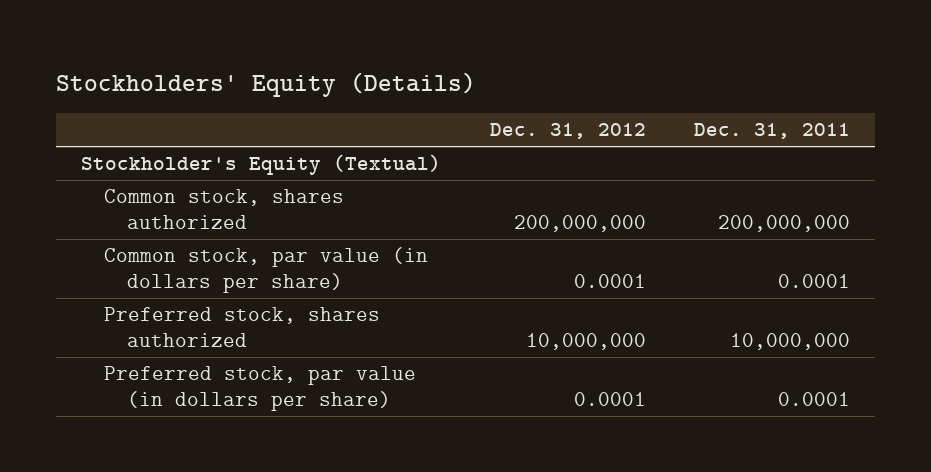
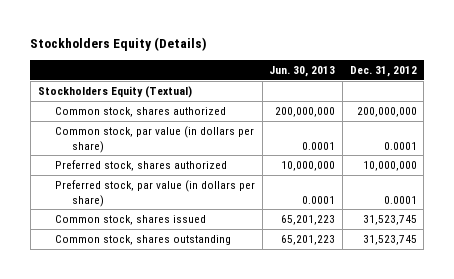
[56,71,477,97] Stockholders' Equity (Details) -> [30,37,208,52] Stockholders Equity (Details)
[694,123,851,140] Dec. 31, 2011 -> none
none -> [269,65,336,77] Jun. 30, 2013
[80,154,441,176] Stockholder's Equity (Textual) -> [37,85,192,98] Stockholders Equity (Textual)
none -> [54,214,206,225] Common stock, shares issued
none -> [54,234,231,245] Common stock, shares outstanding

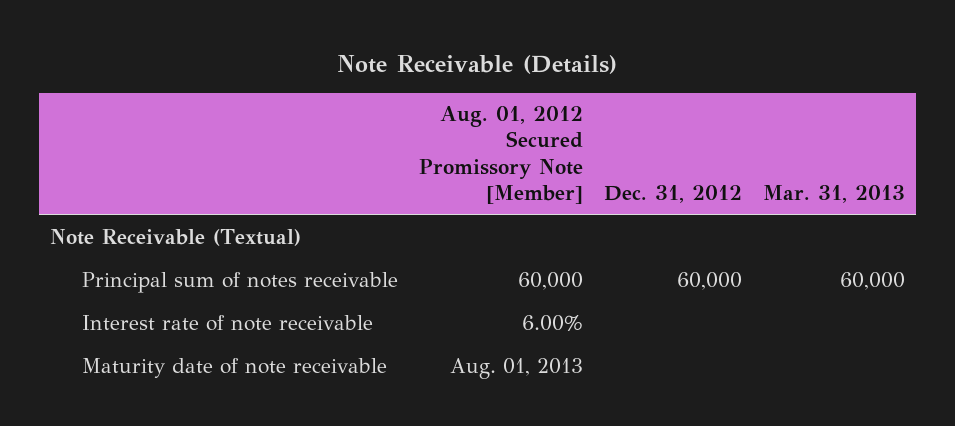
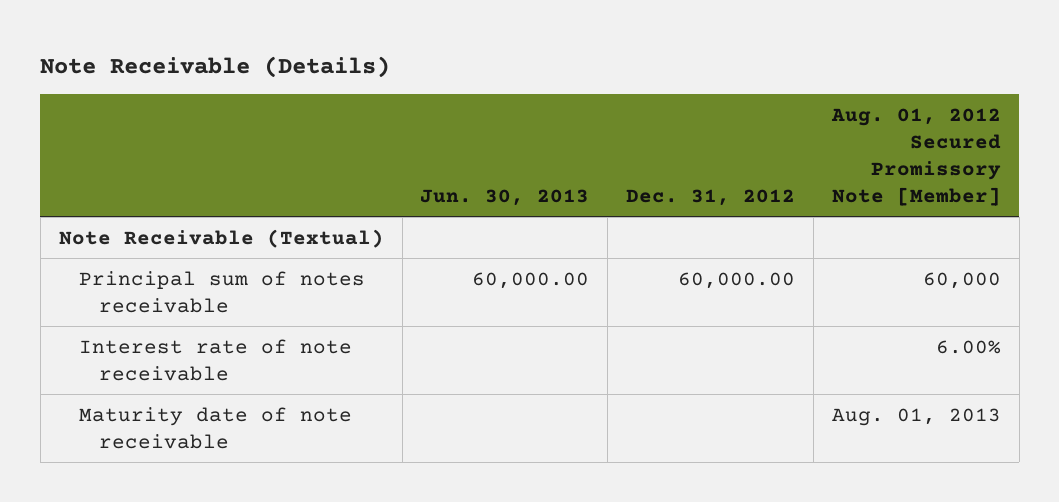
[763,185,906,204] Mar. 31, 2013 -> none
none -> [420,188,590,206] Jun. 30, 2013
[677,271,743,290] 60,000 -> [678,271,796,289] 60,000.00

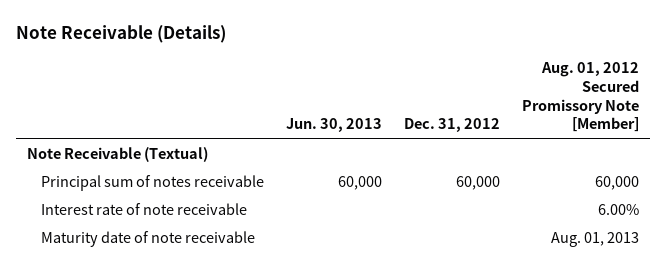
[472,271,590,289] 60,000.00 -> [338,175,383,190] 60,000
[678,271,796,289] 60,000.00 -> [456,175,501,190] 60,000

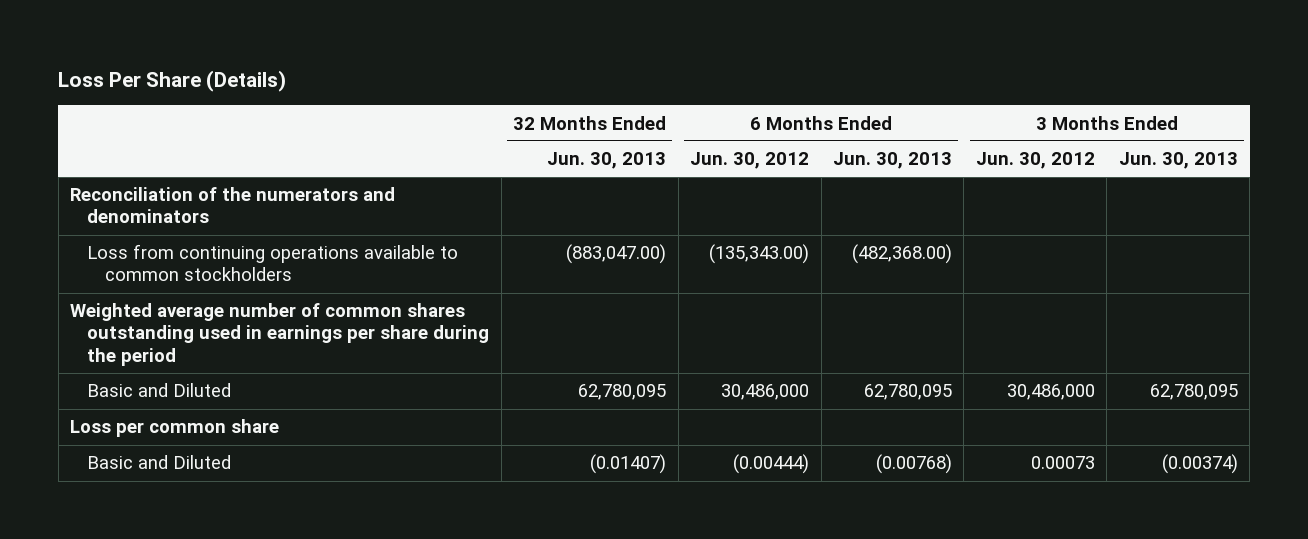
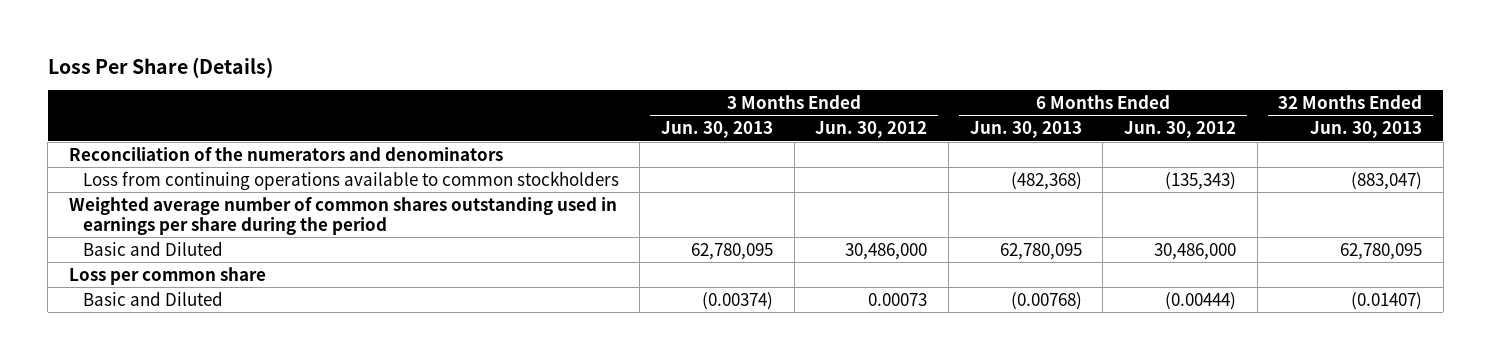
[566,244,667,265] (883,047.00) -> [1351,171,1423,190] (883,047)
[709,244,810,265] (135,343.00) -> [1164,171,1236,190] (135,343)
[852,244,953,265] (482,368.00) -> [1010,171,1082,190] (482,368)

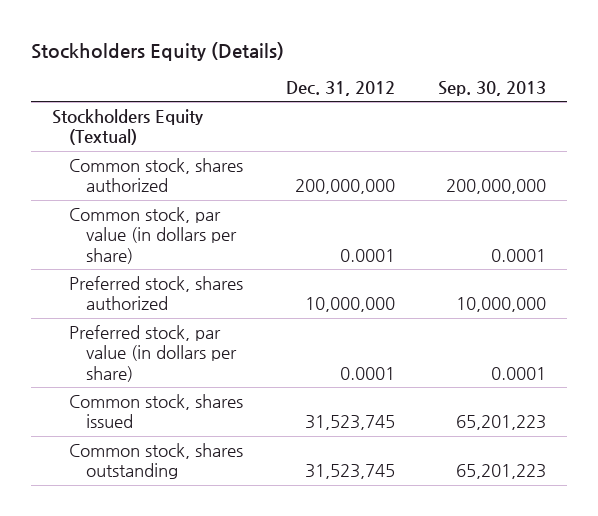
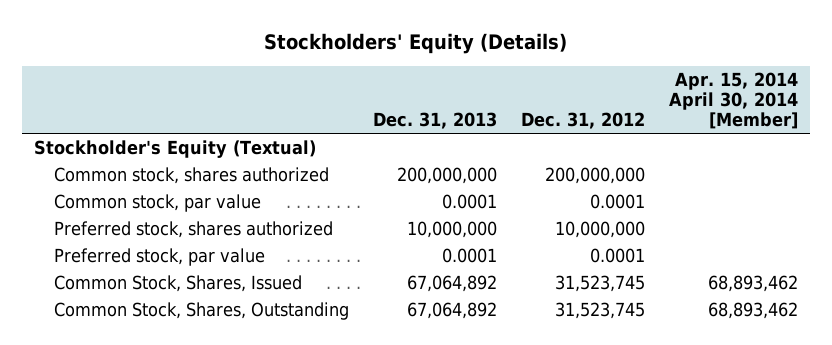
[30,41,284,61] Stockholders Equity (Details) -> [263,32,567,54] Stockholders' Equity (Details)
[437,80,546,96] Sep. 30, 2013 -> none
none -> [372,112,497,130] Dec. 31, 2013
none -> [668,71,798,130] Apr. 15, 2014 April 30, 2014 [Member]
[52,108,204,146] Stockholders Equity (Textual) -> [33,139,316,158] Stockholder's Equity (Textual)
[69,206,238,264] Common stock, par value (in dollars per share) -> [53,193,261,212] Common stock, par value
[69,324,238,382] Preferred stock, par value (in dollars per share) -> [53,247,265,266] Preferred stock, par value
[69,393,244,429] Common stock, shares issued -> [53,274,302,292] Common Stock, Shares, Issued
[69,442,244,480] Common stock, shares outstanding -> [53,301,349,320] Common Stock, Shares, Outstanding

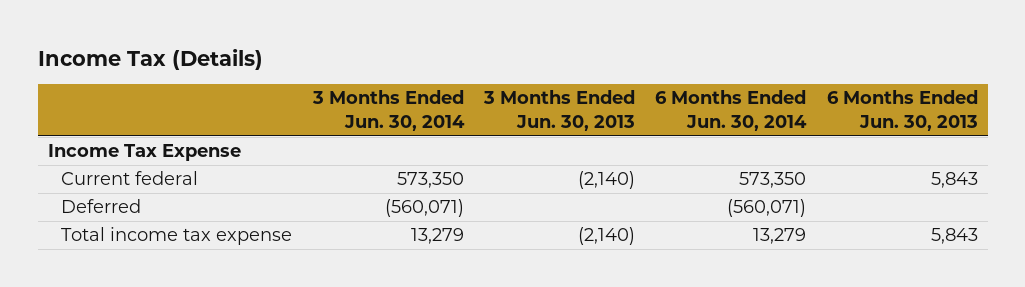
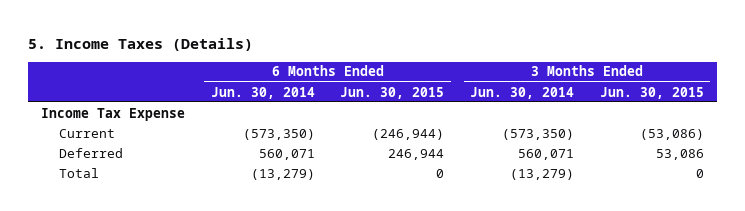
[37,48,263,70] Income Tax (Details) -> [28,37,254,51] 5. Income Taxes (Details)
[482,90,635,131] 3 Months Ended Jun. 30, 2013 -> none
[826,90,978,131] 6 Months Ended Jun. 30, 2013 -> none
none -> [340,86,445,99] Jun. 30, 2015
none -> [599,86,704,99] Jun. 30, 2015
[61,171,199,186] Current federal -> [59,128,116,138] Current
[396,172,464,189] 573,350 -> [502,128,575,140] (573,350)
[739,172,807,189] 573,350 -> [242,128,315,140] (573,350)
[384,199,464,218] (560,071) -> [518,148,575,160] 560,071
[727,199,807,218] (560,071) -> [258,148,315,160] 560,071
[61,227,293,246] Total income tax expense -> [59,167,100,178] Total
[410,228,464,245] 13,279 -> [510,168,575,180] (13,279)
[753,228,807,245] 13,279 -> [250,168,315,180] (13,279)

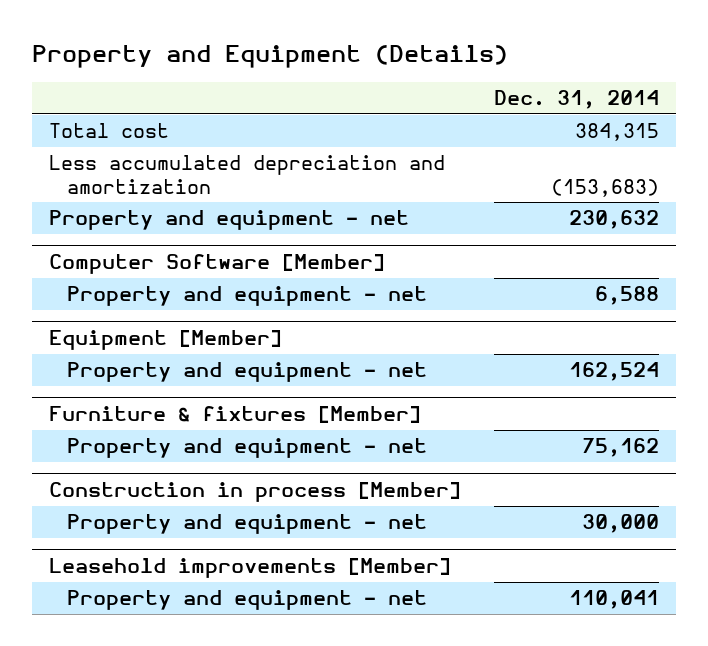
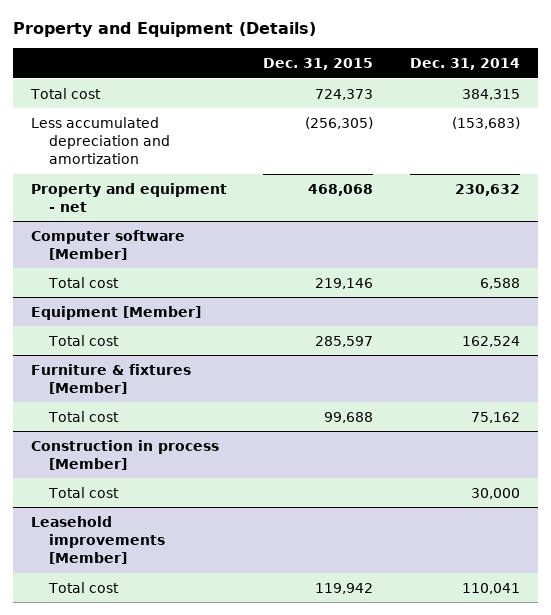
none -> [263,58,374,71] Dec. 31, 2015
[48,254,385,275] Computer Software [Member] -> [30,229,185,260] Computer software [Member]
[67,286,428,307] Property and equipment - net -> [47,276,119,288] Total cost
[67,362,428,383] Property and equipment - net -> [47,334,119,346] Total cost
[67,438,428,459] Property and equipment - net -> [47,410,119,422] Total cost
[67,514,428,535] Property and equipment - net -> none
none -> [47,486,119,498] Total cost
[67,590,428,611] Property and equipment - net -> [47,581,119,593] Total cost

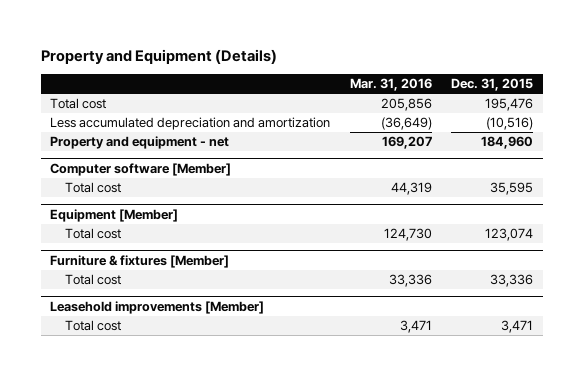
[410,58,521,71] Dec. 31, 2014 -> none
none -> [349,78,432,92] Mar. 31, 2016
[315,88,374,100] 724,373 -> [484,98,533,112] 195,476
[305,116,374,129] (256,305) -> [485,117,533,131] (10,516)
[308,183,374,196] 468,068 -> [480,136,533,150] 184,960
[315,277,374,289] 219,146 -> [489,182,533,196] 35,595
[315,335,374,347] 285,597 -> [484,228,533,242] 123,074
[30,439,219,470] Construction in process [Member] -> none
[47,486,119,498] Total cost -> none
[324,411,374,423] 99,688 -> [489,274,533,288] 33,336
[315,582,374,594] 119,942 -> [500,320,533,334] 3,471

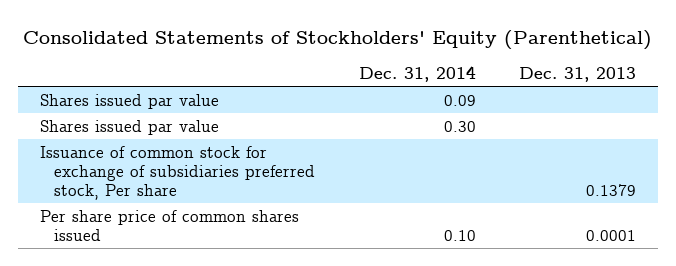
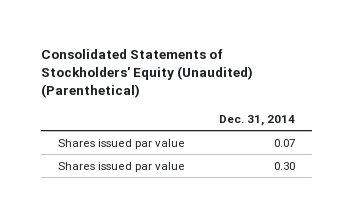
[23,29,653,50] Consolidated Statements of Stockholders' Equity (Parenthetical) -> [40,48,253,99] Consolidated Statements of Stockholders' Equity (Unaudited) (Parenthetical)
[519,66,637,82] Dec. 31, 2013 -> none
[443,94,476,106] 0.09 -> [273,138,295,147] 0.07
[39,145,315,200] Issuance of common stock for exchange of subsidiaries preferred stock, Per share -> none
[39,209,299,241] Per share price of common shares issued -> none

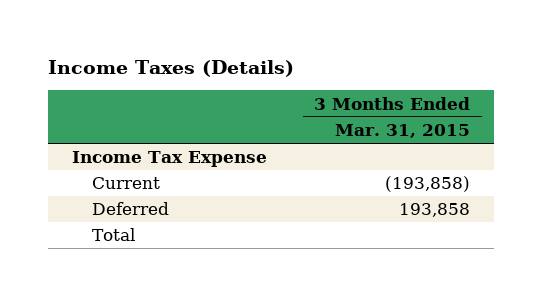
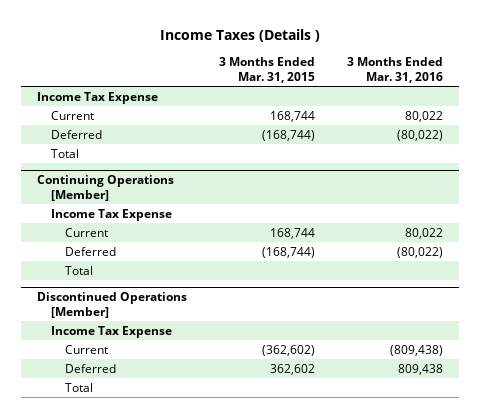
[47,59,294,77] Income Taxes (Details) -> [160,29,321,43] Income Taxes (Details )
none -> [347,56,444,83] 3 Months Ended Mar. 31, 2016
[385,176,471,193] (193,858) -> [270,110,316,122] 168,744
[399,203,471,218] 193,858 -> [262,129,316,141] (168,744)
none -> [37,175,175,202] Continuing Operations [Member]
none -> [51,208,173,221] Income Tax Expense
none -> [65,227,109,237] Current
none -> [65,246,117,256] Deferred
none -> [65,265,94,275] Total
none -> [37,292,188,319] Discontinued Operations [Member]
none -> [51,325,173,338] Income Tax Expense
none -> [65,344,109,354] Current
none -> [65,363,117,373] Deferred
none -> [65,382,94,392] Total

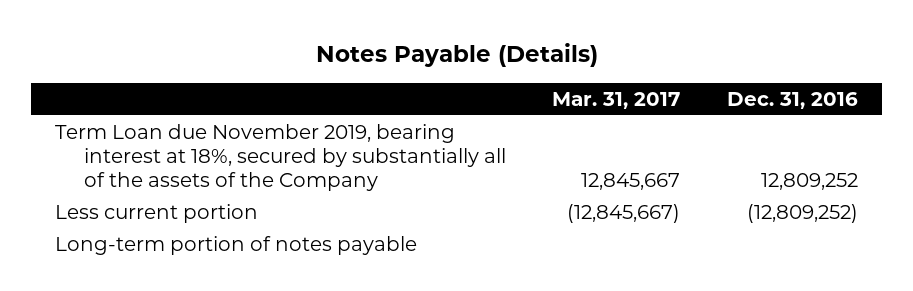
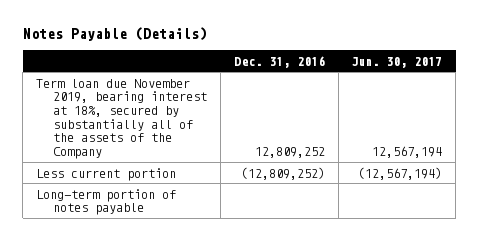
[552,91,681,109] Mar. 31, 2017 -> none
none -> [351,56,443,68] Jun. 30, 2017
[54,124,506,192] Term Loan due November 2019, bearing interest at 18%, secured by substantially all of the assets of the Company -> [36,78,208,159] Term loan due November 2019, bearing interest at 18%, secured by substantially all of the assets of the Company

